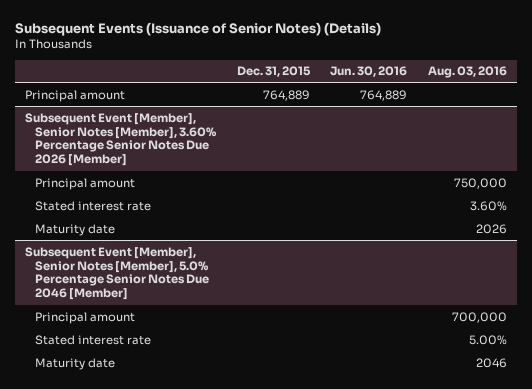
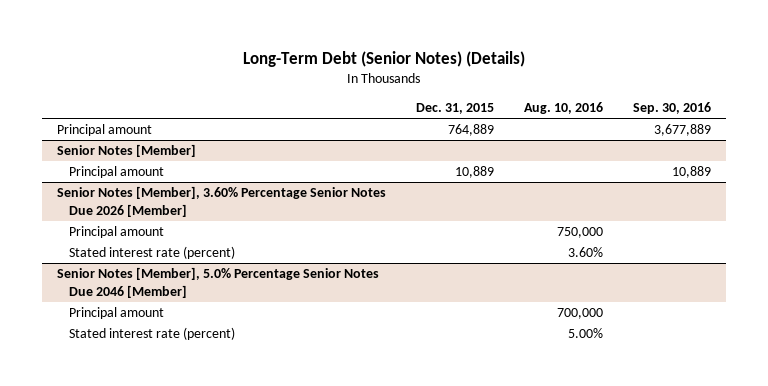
[15,21,382,36] Subsequent Events (Issuance of Senior Notes) (Details) -> [243,50,526,67] Long-Term Debt (Senior Notes) (Details)
[330,66,408,78] Jun. 30, 2016 -> none
[427,66,507,79] Aug. 03, 2016 -> none
none -> [524,102,604,115] Aug. 10, 2016
none -> [633,102,712,115] Sep. 30, 2016
none -> [56,144,196,158] Senior Notes [Member]
none -> [68,166,164,179] Principal amount
[25,112,217,167] Subsequent Event [Member], Senior Notes [Member], 3.60% Percentage Senior Notes Due 2026 [Member] -> [56,186,386,217] Senior Notes [Member], 3.60% Percentage Senior Notes Due 2026 [Member]
[35,223,116,236] Maturity date -> none
[35,200,152,211] Stated interest rate -> [68,246,235,260] Stated interest rate (percent)
[25,246,210,301] Subsequent Event [Member], Senior Notes [Member], 5.0% Percentage Senior Notes Due 2046 [Member] -> [56,267,379,298] Senior Notes [Member], 5.0% Percentage Senior Notes Due 2046 [Member]
[35,357,116,370] Maturity date -> none
[35,334,152,345] Stated interest rate -> [68,327,235,341] Stated interest rate (percent)

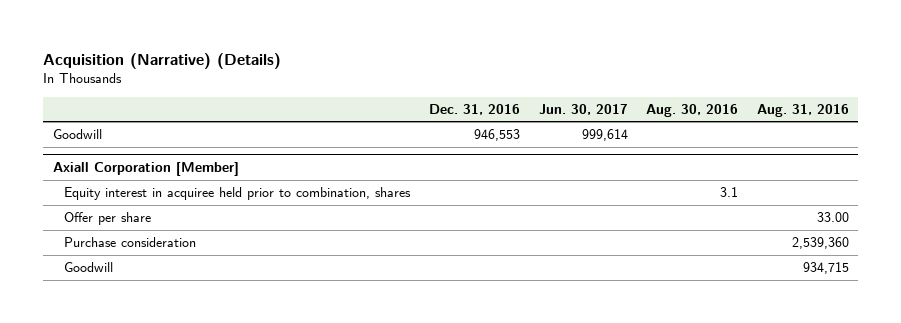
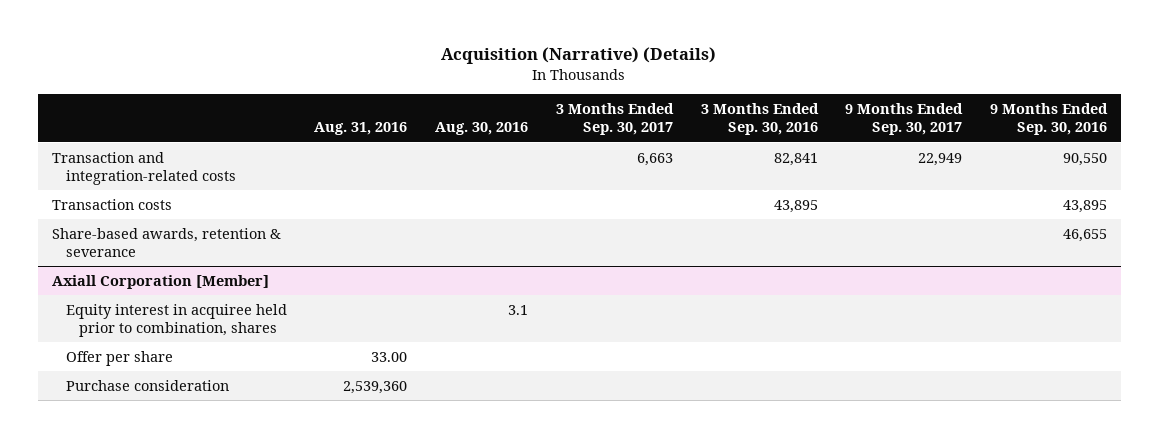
[428,103,520,115] Dec. 31, 2016 -> none
[538,103,628,115] Jun. 30, 2017 -> none
none -> [555,103,674,136] 3 Months Ended Sep. 30, 2017
none -> [700,103,819,136] 3 Months Ended Sep. 30, 2016
none -> [845,103,964,136] 9 Months Ended Sep. 30, 2017
none -> [990,103,1109,136] 9 Months Ended Sep. 30, 2016
[52,129,102,140] Goodwill -> none
none -> [51,151,236,185] Transaction and integration-related costs
none -> [51,198,172,210] Transaction costs
none -> [51,227,281,257] Share-based awards, retention & severance
[64,262,114,273] Goodwill -> none

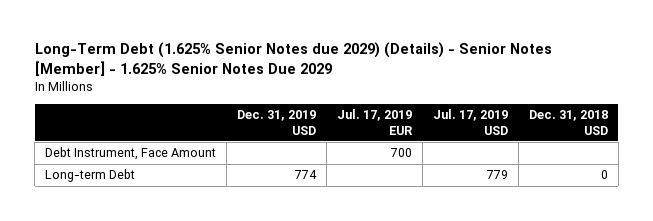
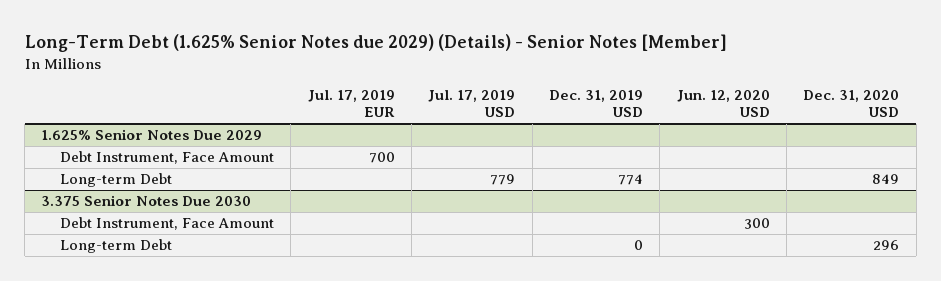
[34,42,552,77] Long-Term Debt (1.625% Senior Notes due 2029) (Details) - Senior Notes [Member] - 1.625% Senior Notes Due 2029 -> [24,34,727,53] Long-Term Debt (1.625% Senior Notes due 2029) (Details) - Senior Notes [Member]
[528,110,608,135] Dec. 31, 2018 USD -> none
none -> [676,89,770,118] Jun. 12, 2020 USD
none -> [803,89,900,118] Dec. 31, 2020 USD
none -> [41,129,263,141] 1.625% Senior Notes Due 2029
none -> [41,195,252,207] 3.375 Senior Notes Due 2030
none -> [60,217,275,231] Debt Instrument, Face Amount
none -> [60,239,173,254] Long-term Debt

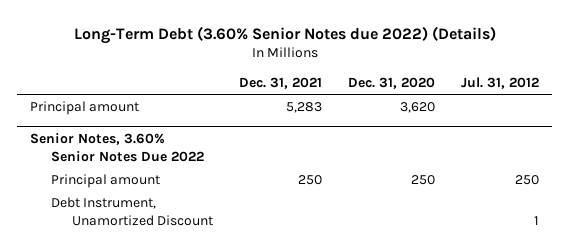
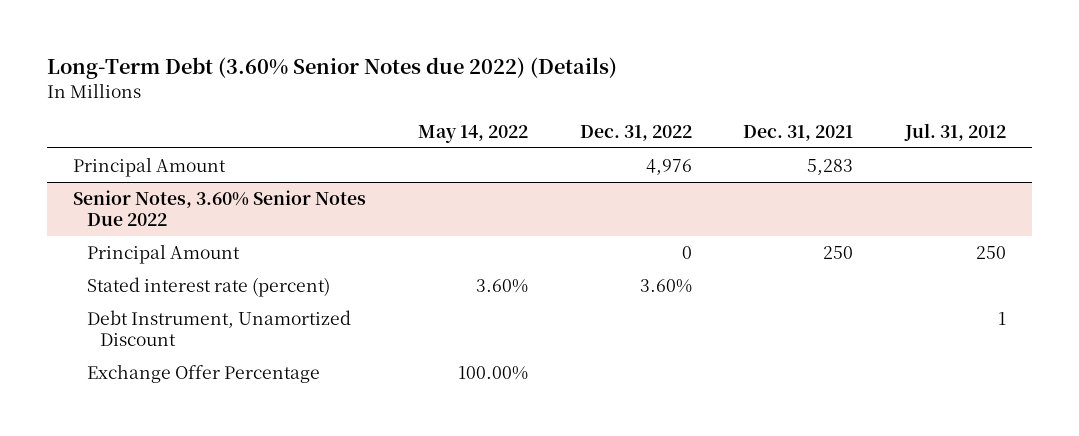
[347,77,435,90] Dec. 31, 2020 -> none
none -> [417,124,528,143] May 14, 2022
none -> [579,124,692,141] Dec. 31, 2022
[30,100,140,115] Principal amount -> [73,156,227,177] Principal Amount
[50,173,160,188] Principal amount -> [86,243,240,264] Principal Amount
none -> [86,276,330,297] Stated interest rate (percent)
none -> [86,363,320,383] Exchange Offer Percentage

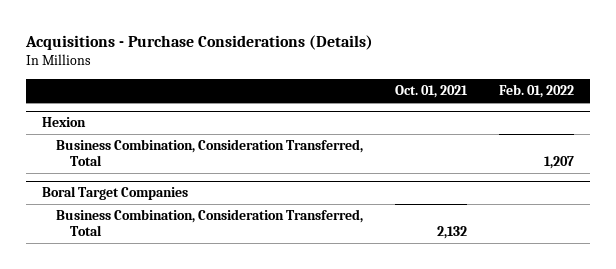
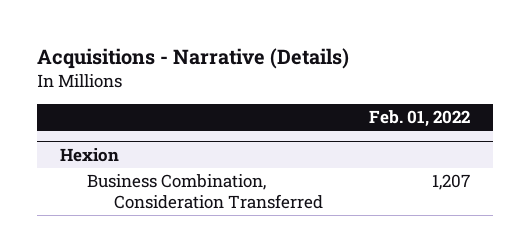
[25,35,374,51] Acquisitions - Purchase Considerations (Details) -> [37,47,350,69] Acquisitions - Narrative (Details)
[394,85,468,99] Oct. 01, 2021 -> none
[42,186,189,201] Boral Target Companies -> none
[56,209,364,237] Business Combination, Consideration Transferred, Total -> none
[56,139,364,167] Business Combination, Consideration Transferred, Total -> [86,174,323,210] Business Combination, Consideration Transferred

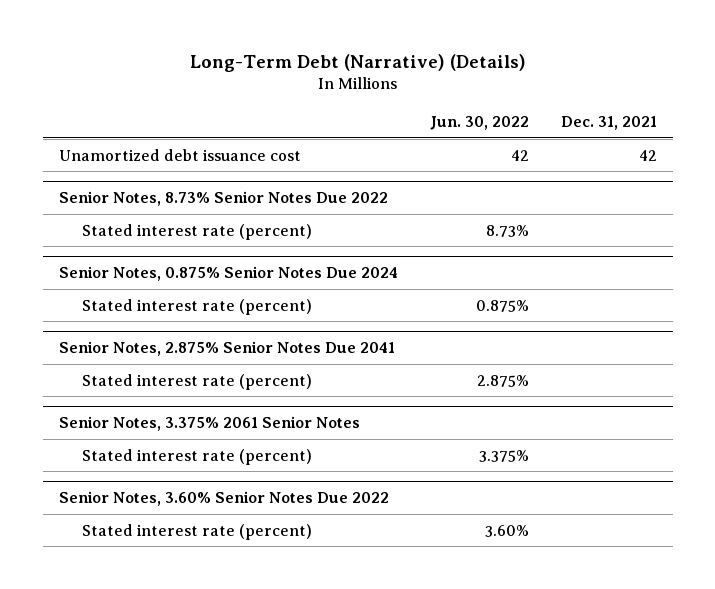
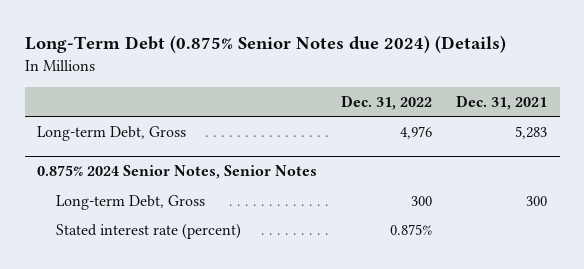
[189,53,526,72] Long-Term Debt (Narrative) (Details) -> [24,35,506,54] Long-Term Debt (0.875% Senior Notes due 2024) (Details)
[429,116,529,131] Jun. 30, 2022 -> none
none -> [341,94,433,110] Dec. 31, 2022
[58,148,301,161] Unamortized debt issuance cost -> none
[58,190,388,206] Senior Notes, 8.73% Senior Notes Due 2022 -> none
[82,223,313,240] Stated interest rate (percent) -> none
none -> [36,125,186,141] Long-term Debt, Gross
[58,265,398,281] Senior Notes, 0.875% Senior Notes Due 2024 -> [36,165,317,180] 0.875% 2024 Senior Notes, Senior Notes
none -> [56,194,206,210] Long-term Debt, Gross
[58,340,395,356] Senior Notes, 2.875% Senior Notes Due 2041 -> none
[82,373,313,390] Stated interest rate (percent) -> none
[58,415,360,431] Senior Notes, 3.375% 2061 Senior Notes -> none
[82,448,313,465] Stated interest rate (percent) -> none
[58,490,389,506] Senior Notes, 3.60% Senior Notes Due 2022 -> none
[82,523,313,540] Stated interest rate (percent) -> none

